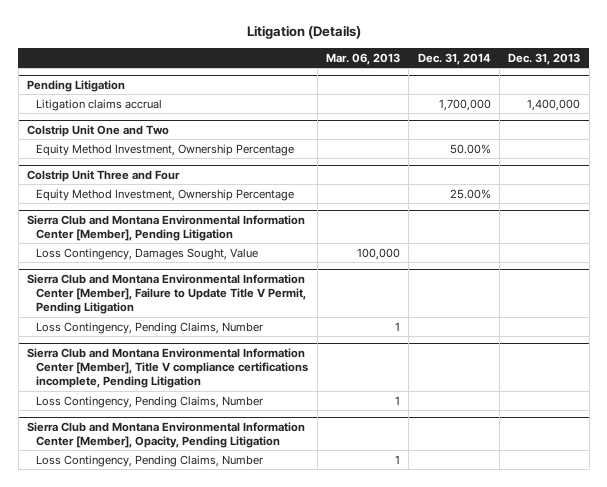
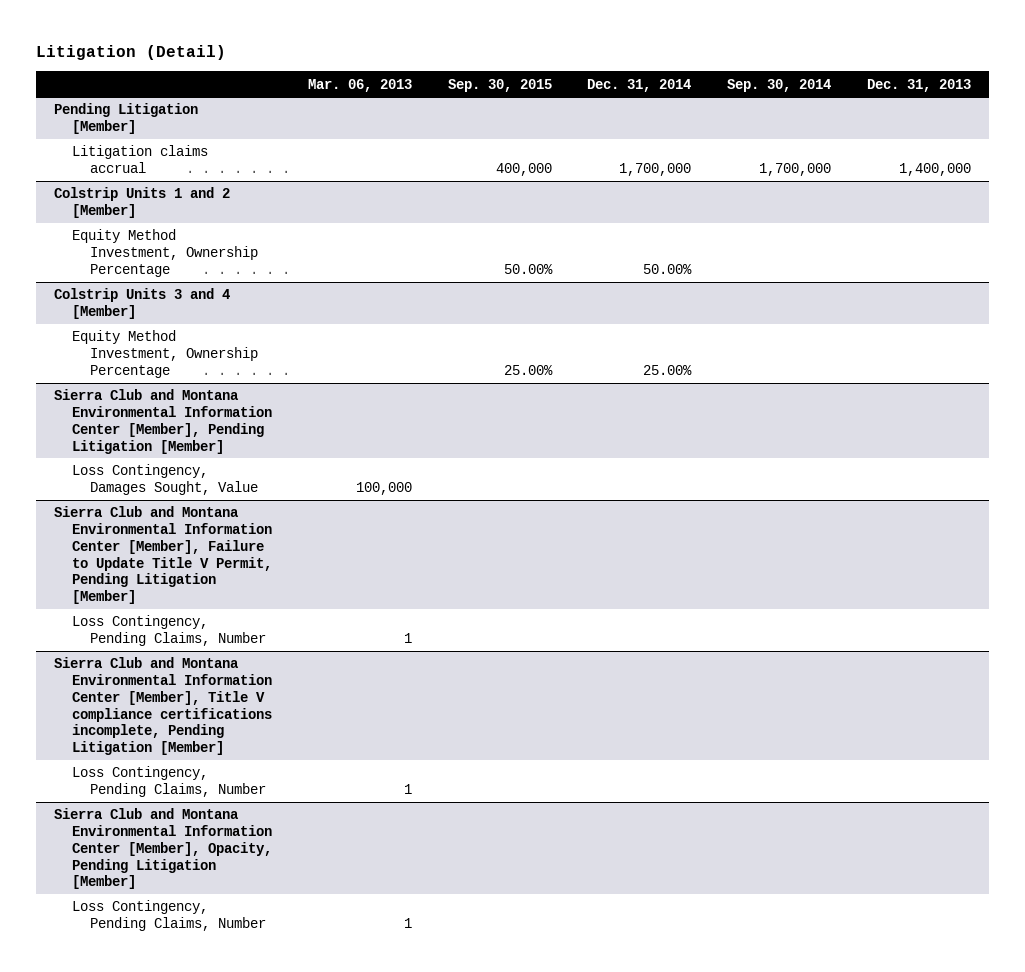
[246,25,361,40] Litigation (Details) -> [35,45,226,61] Litigation (Detail)
none -> [447,78,552,92] Sep. 30, 2015
none -> [727,78,832,92] Sep. 30, 2014
[27,79,126,92] Pending Litigation -> [53,103,198,134] Pending Litigation [Member]
[27,124,170,137] Colstrip Unit One and Two -> [53,187,230,218] Colstrip Units 1 and 2 [Member]
[27,169,181,182] Colstrip Unit Three and Four -> [53,288,230,319] Colstrip Units 3 and 4 [Member]
[27,214,306,242] Sierra Club and Montana Environmental Information Center [Member], Pending Litigation -> [53,389,272,454] Sierra Club and Montana Environmental Information Center [Member], Pending Litigation [Member]
[27,273,307,315] Sierra Club and Montana Environmental Information Center [Member], Failure to Update Title V Permit, Pending Litigation -> [53,506,272,605] Sierra Club and Montana Environmental Information Center [Member], Failure to Update Title V Permit, Pending Litigation [Member]
[27,347,309,389] Sierra Club and Montana Environmental Information Center [Member], Title V compliance certifications incomplete, Pending Litigation -> [53,657,272,756] Sierra Club and Montana Environmental Information Center [Member], Title V compliance certifications incomplete, Pending Litigation [Member]
[27,421,306,449] Sierra Club and Montana Environmental Information Center [Member], Opacity, Pending Litigation -> [53,808,272,890] Sierra Club and Montana Environmental Information Center [Member], Opacity, Pending Litigation [Member]

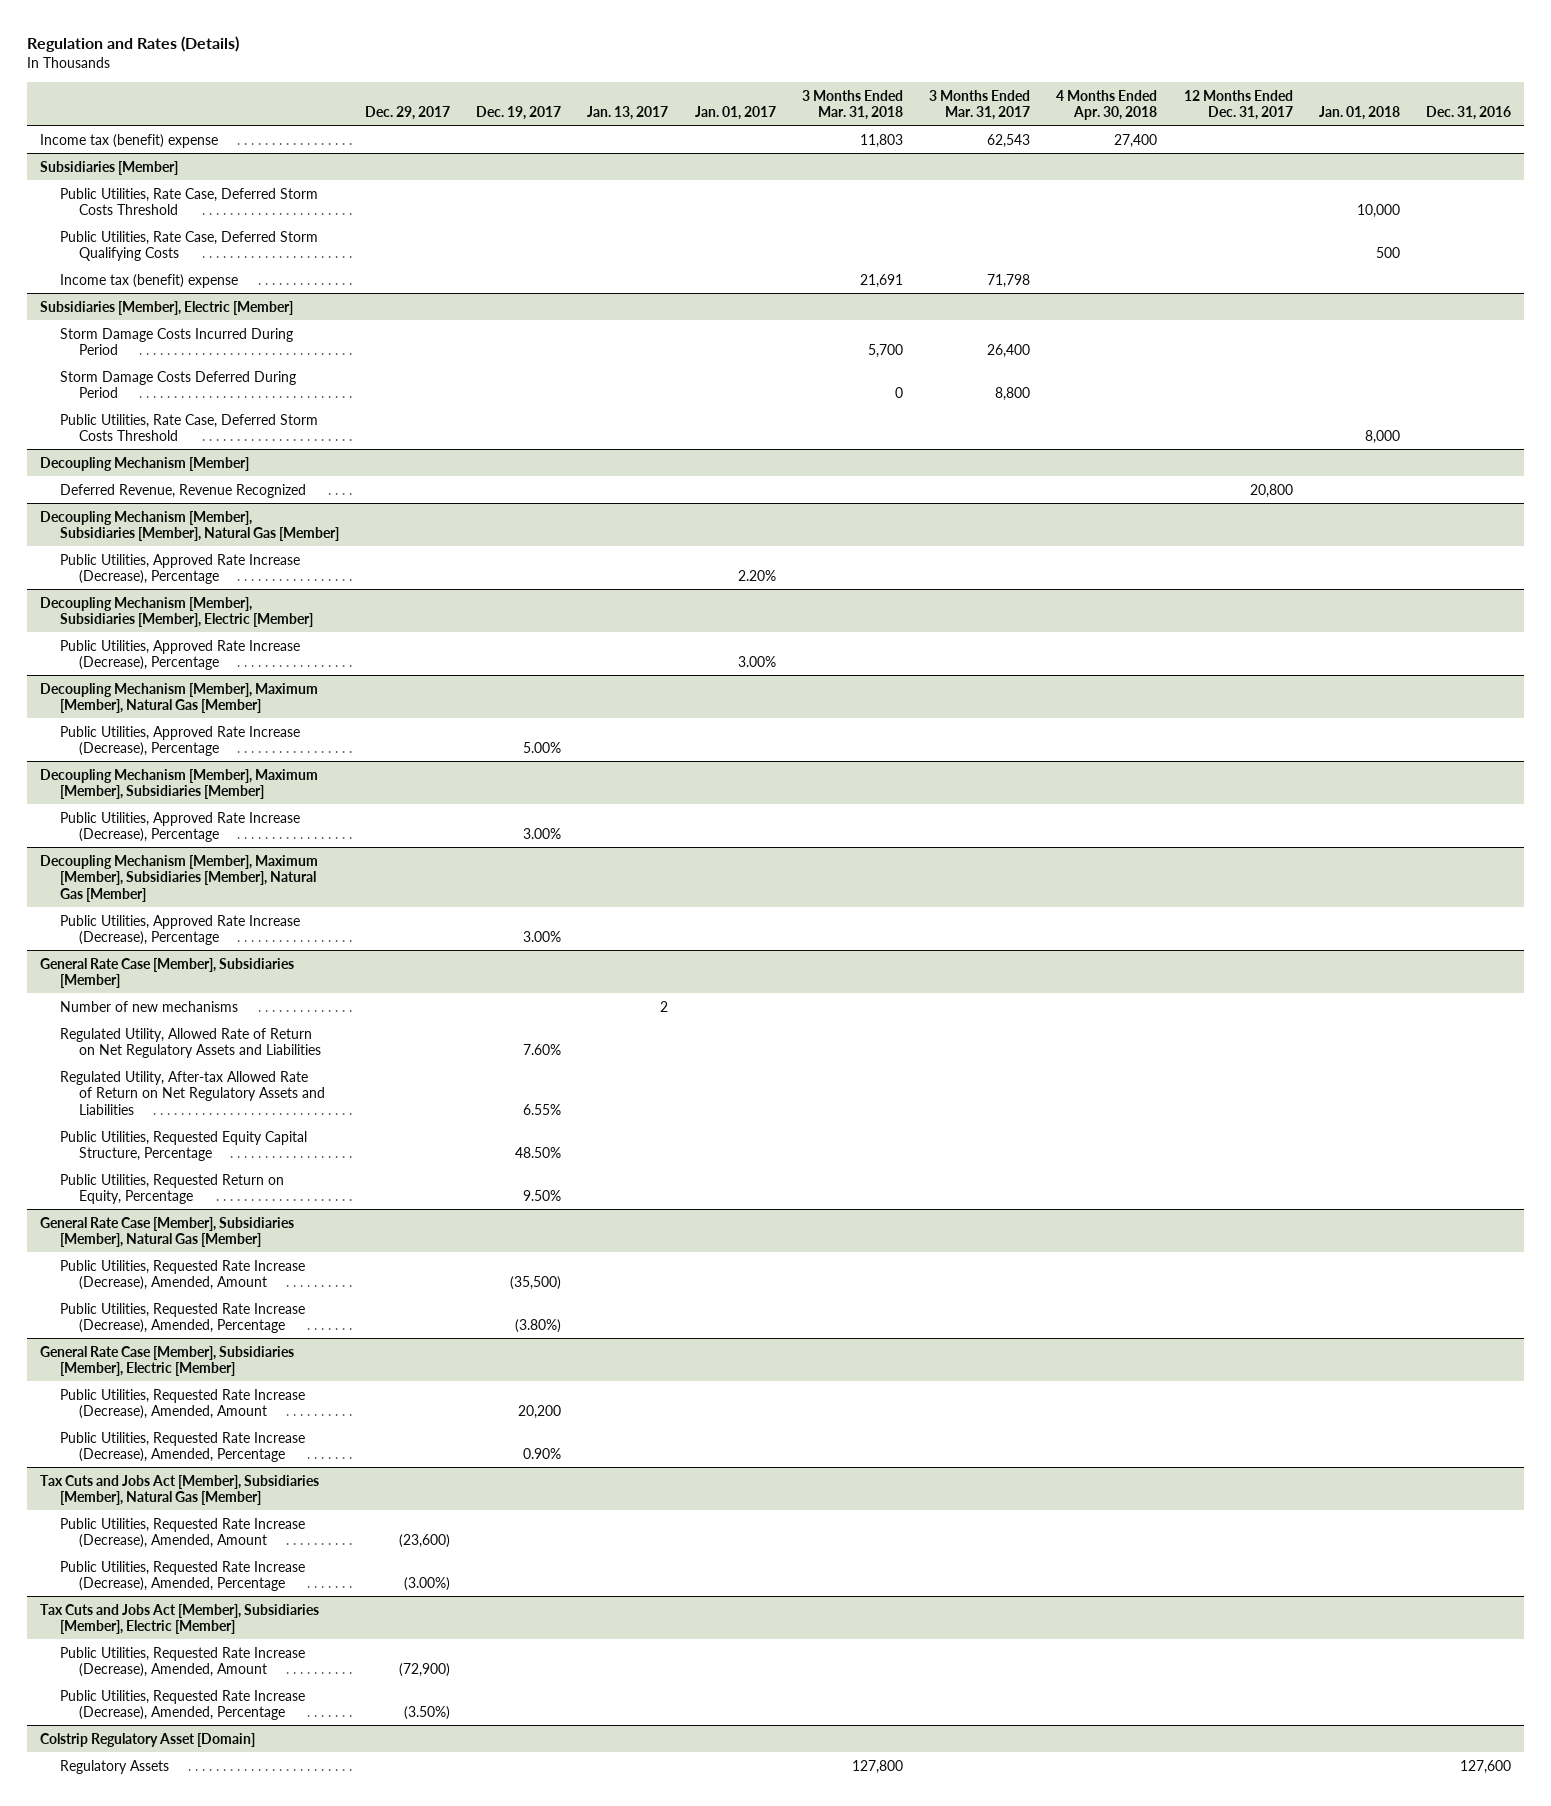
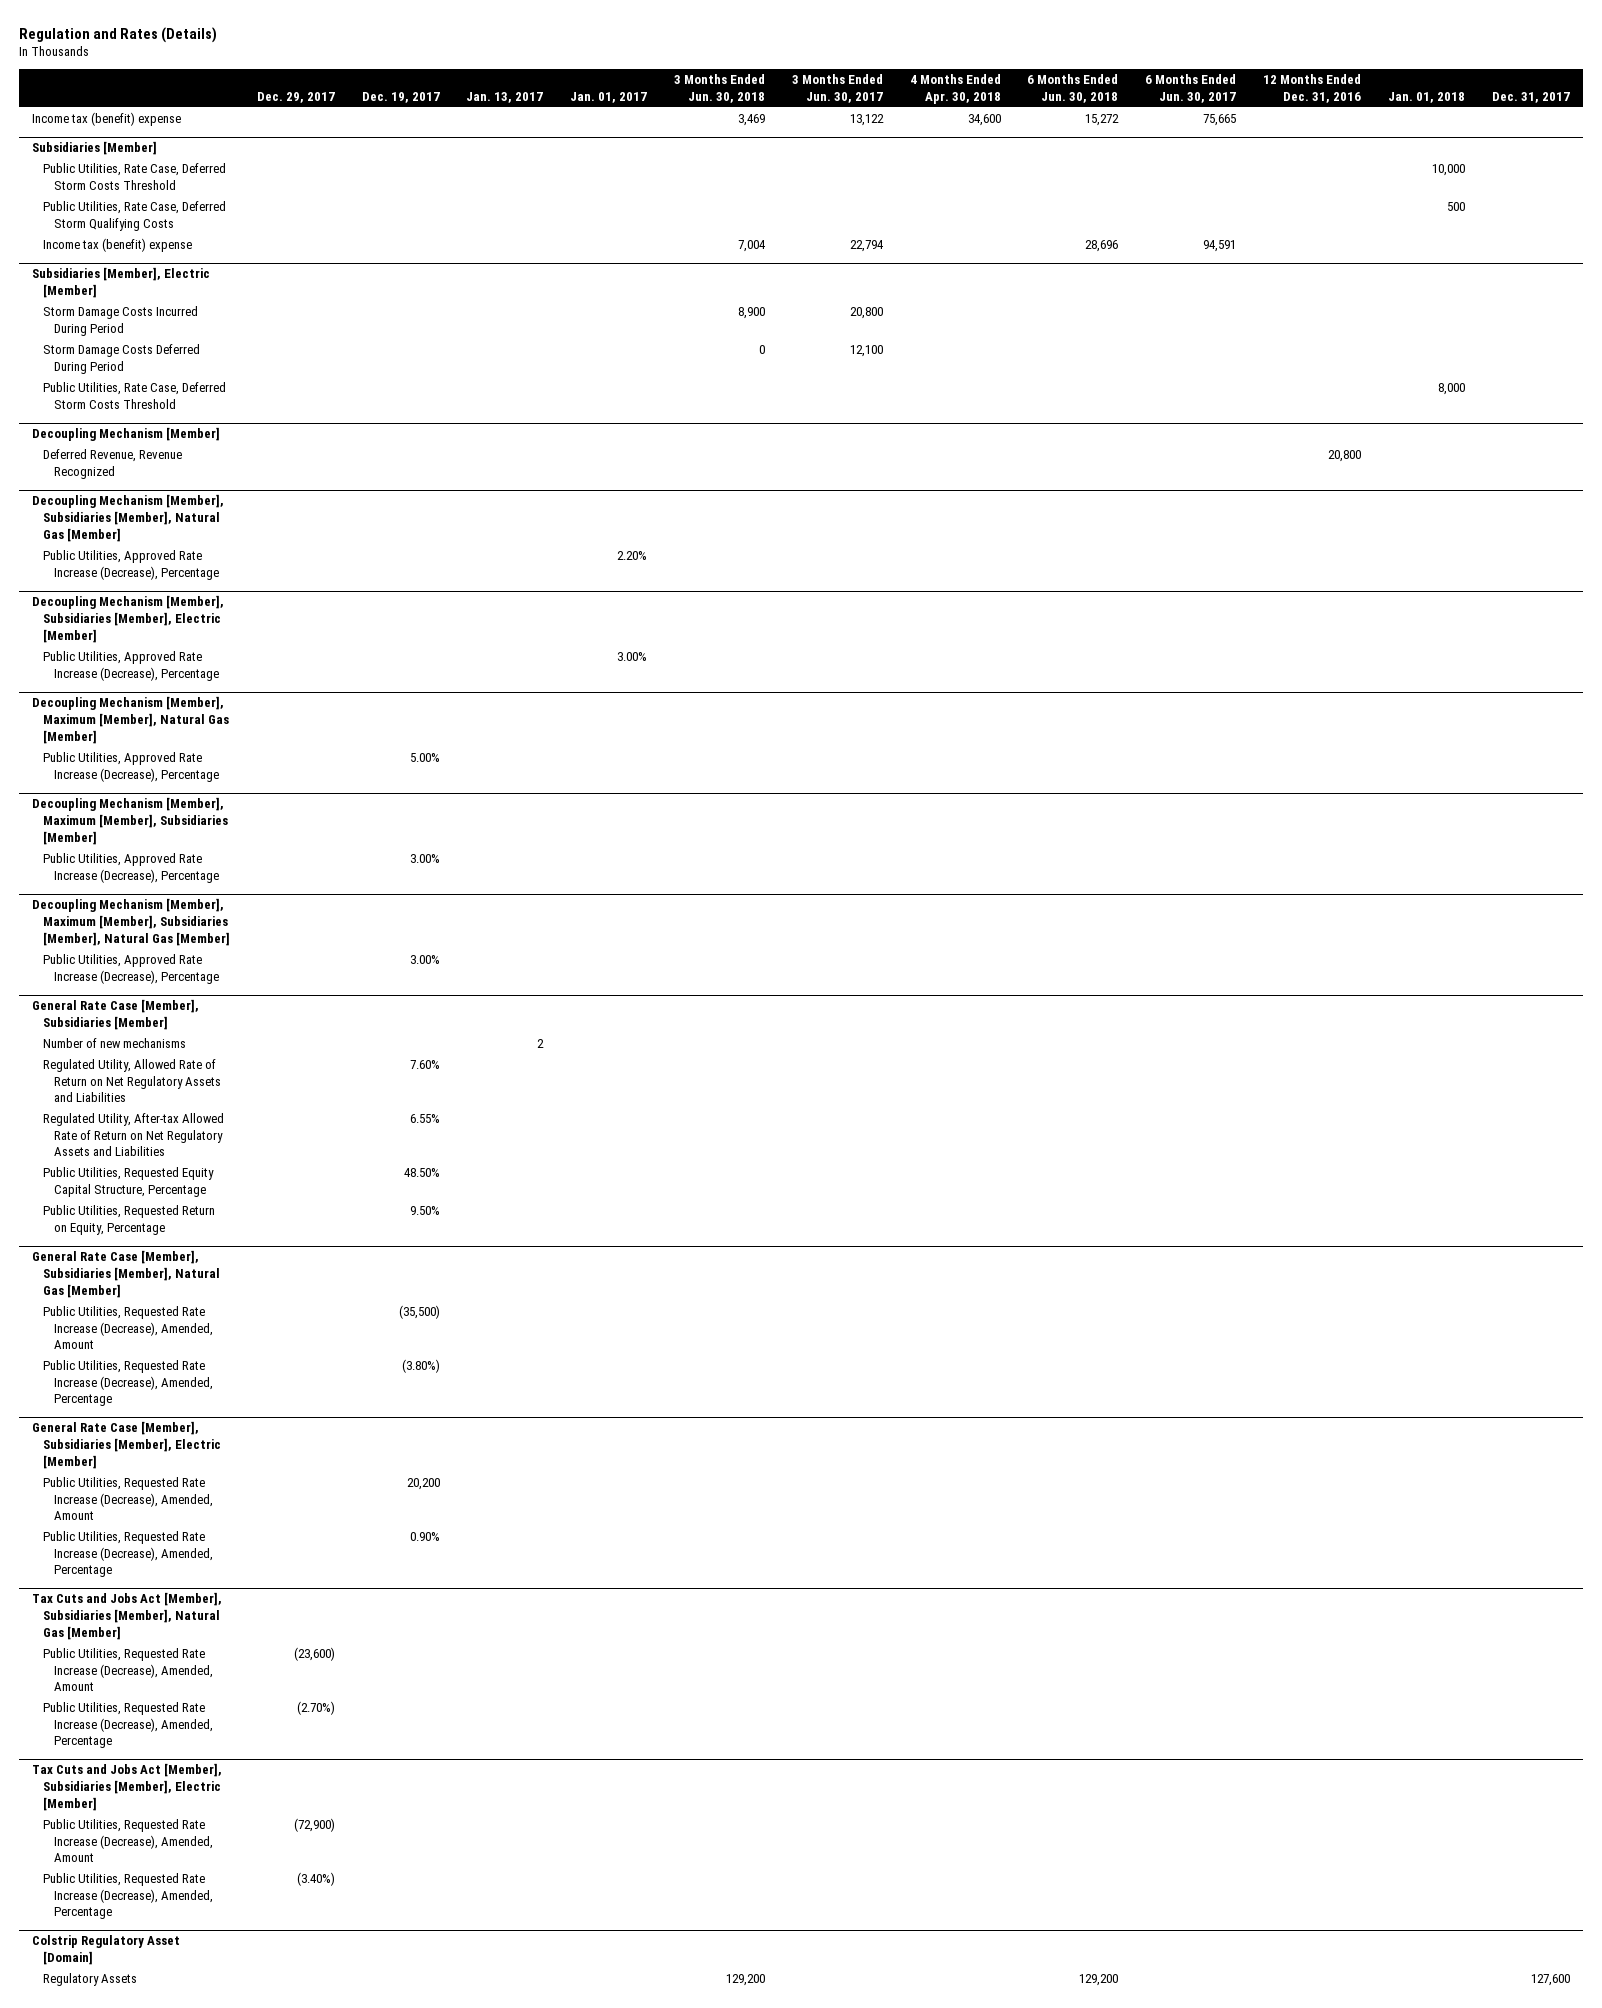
[801,89,903,121] 3 Months Ended Mar. 31, 2018 -> none
[929,89,1031,121] 3 Months Ended Mar. 31, 2017 -> none
[1183,89,1293,121] 12 Months Ended Dec. 31, 2017 -> none
[1426,106,1512,121] Dec. 31, 2016 -> none
none -> [674,74,766,103] 3 Months Ended Jun. 30, 2018
none -> [791,74,883,103] 3 Months Ended Jun. 30, 2017
none -> [1027,74,1119,103] 6 Months Ended Jun. 30, 2018
none -> [1145,74,1237,103] 6 Months Ended Jun. 30, 2017
none -> [1263,74,1362,103] 12 Months Ended Dec. 31, 2016
none -> [1491,91,1570,103] Dec. 31, 2017
[1114,133,1158,148] 27,400 -> [967,114,1001,127] 34,600
[403,1577,450,1592] (3.00%) -> [296,1701,335,1716] (2.70%)
[403,1706,450,1721] (3.50%) -> [296,1872,335,1887] (3.40%)

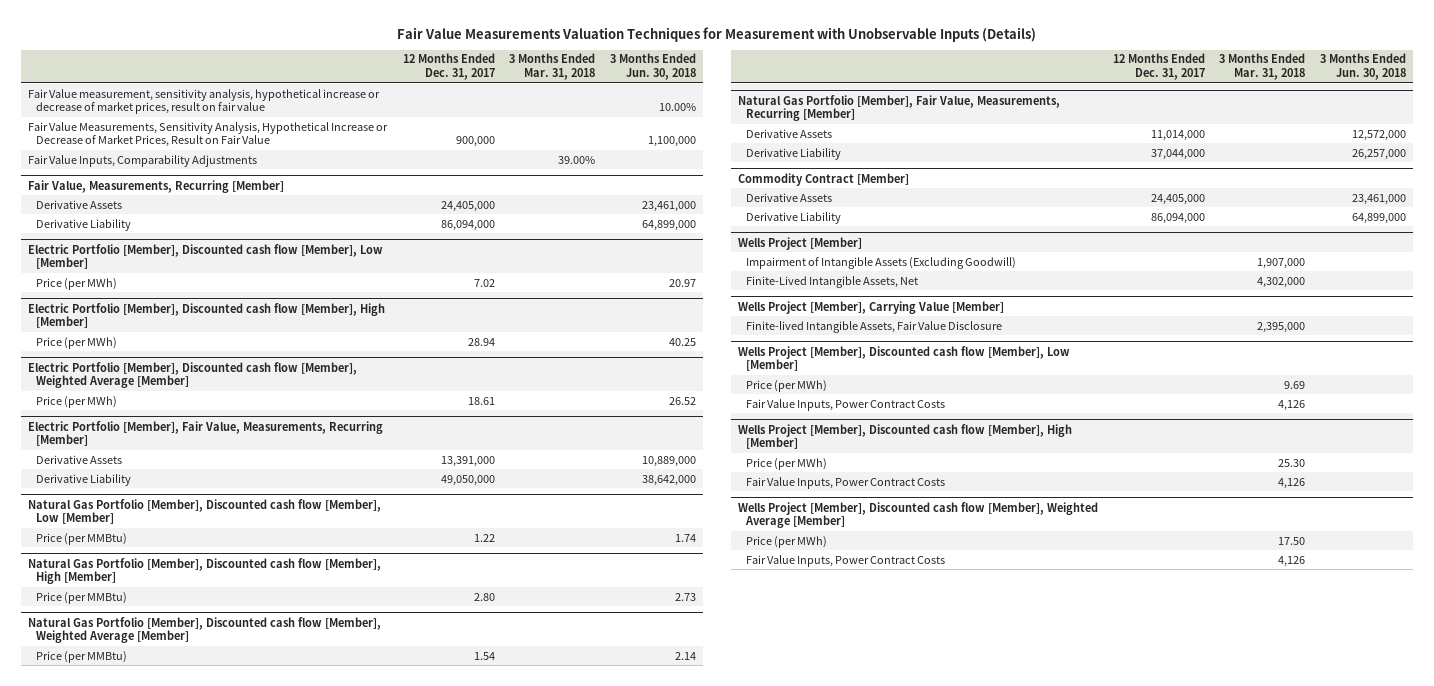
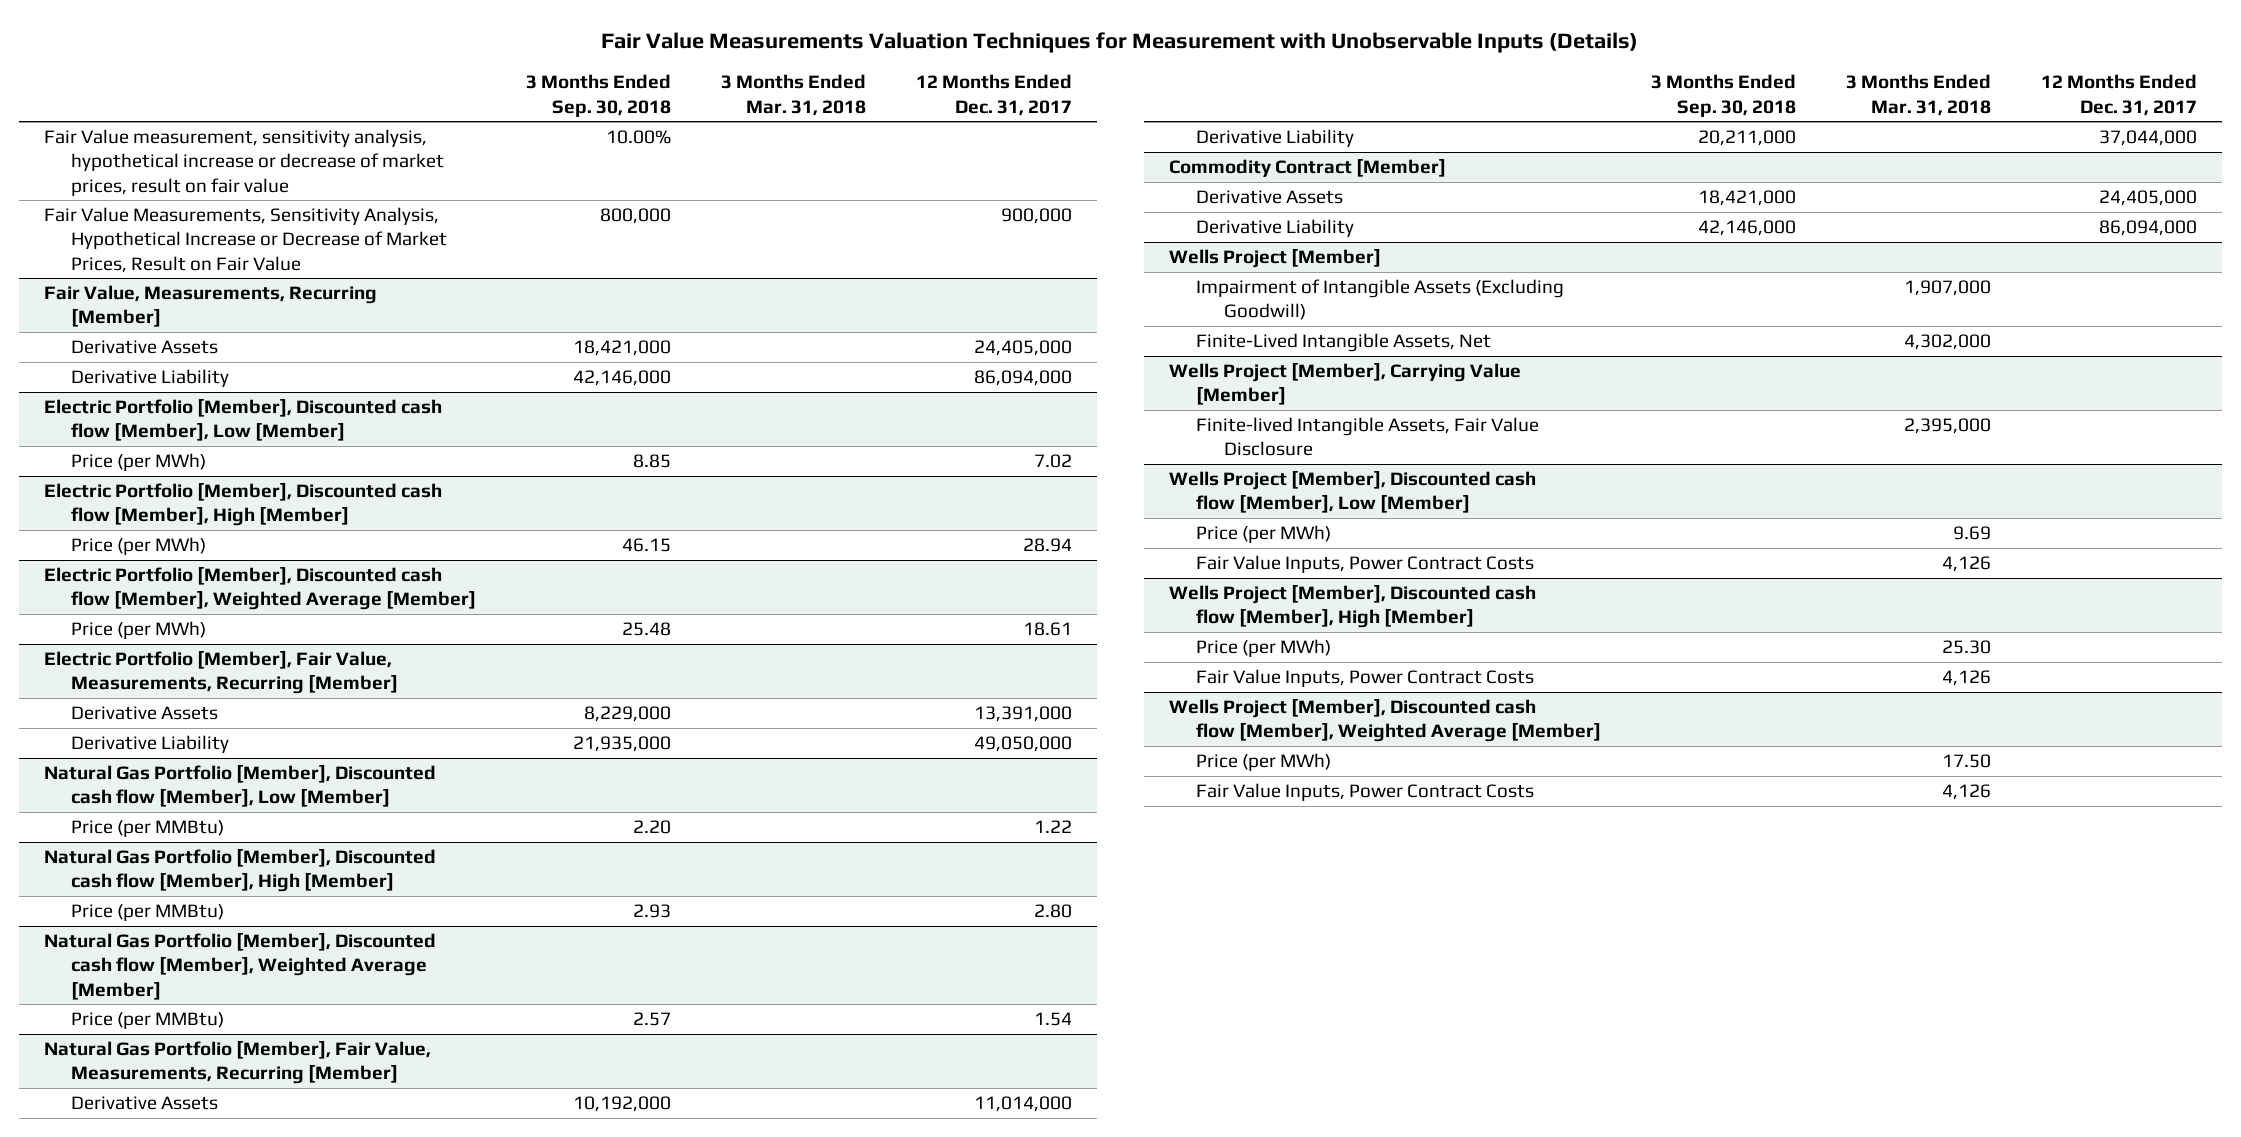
[609,53,696,81] 3 Months Ended Jun. 30, 2018 -> none
none -> [525,74,671,117] 3 Months Ended Sep. 30, 2018
[28,154,258,167] Fair Value Inputs, Comparability Adjustments -> none

